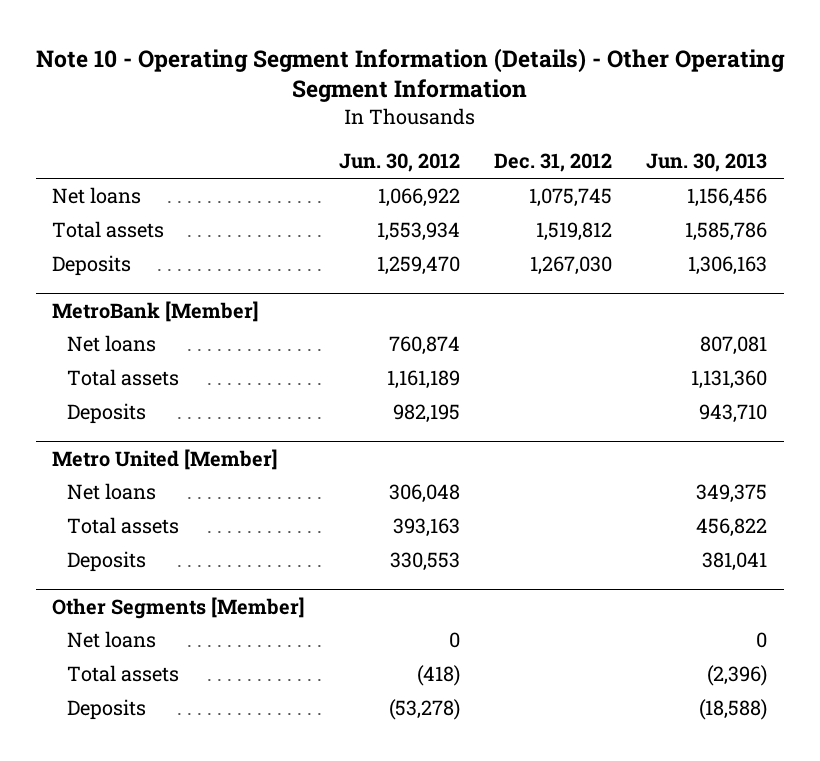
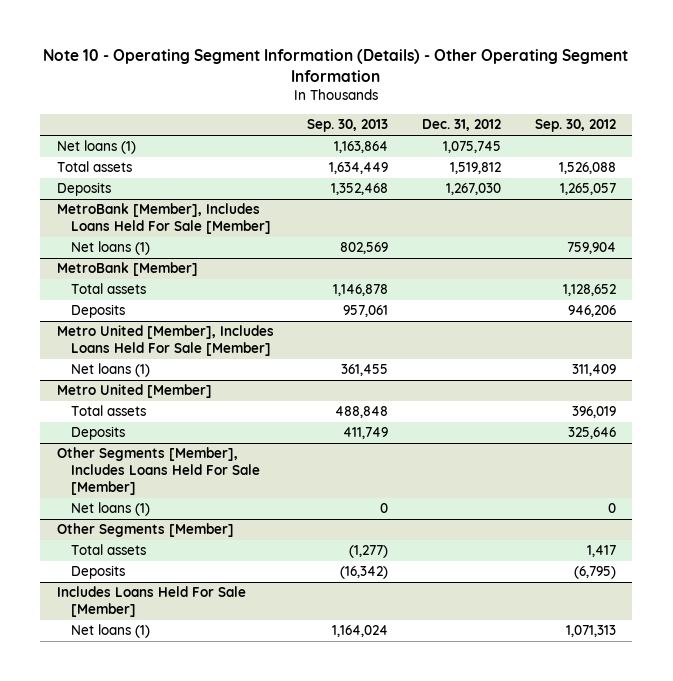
[339,153,461,173] Jun. 30, 2012 -> none
[646,153,768,173] Jun. 30, 2013 -> none
none -> [307,119,389,133] Sep. 30, 2013
none -> [534,119,616,133] Sep. 30, 2012
[52,187,142,205] Net loans -> [56,140,136,155] Net loans (1)
none -> [56,203,272,235] MetroBank [Member], Includes Loans Held For Sale [Member]
none -> [71,241,151,256] Net loans (1)
[67,335,157,353] Net loans -> none
none -> [56,325,274,357] Metro United [Member], Includes Loans Held For Sale [Member]
none -> [71,363,151,378] Net loans (1)
[67,483,157,501] Net loans -> none
none -> [56,447,261,495] Other Segments [Member], Includes Loans Held For Sale [Member]
none -> [71,502,151,517] Net loans (1)
[67,631,157,649] Net loans -> none
none -> [56,586,246,618] Includes Loans Held For Sale [Member]
none -> [71,624,151,639] Net loans (1)

